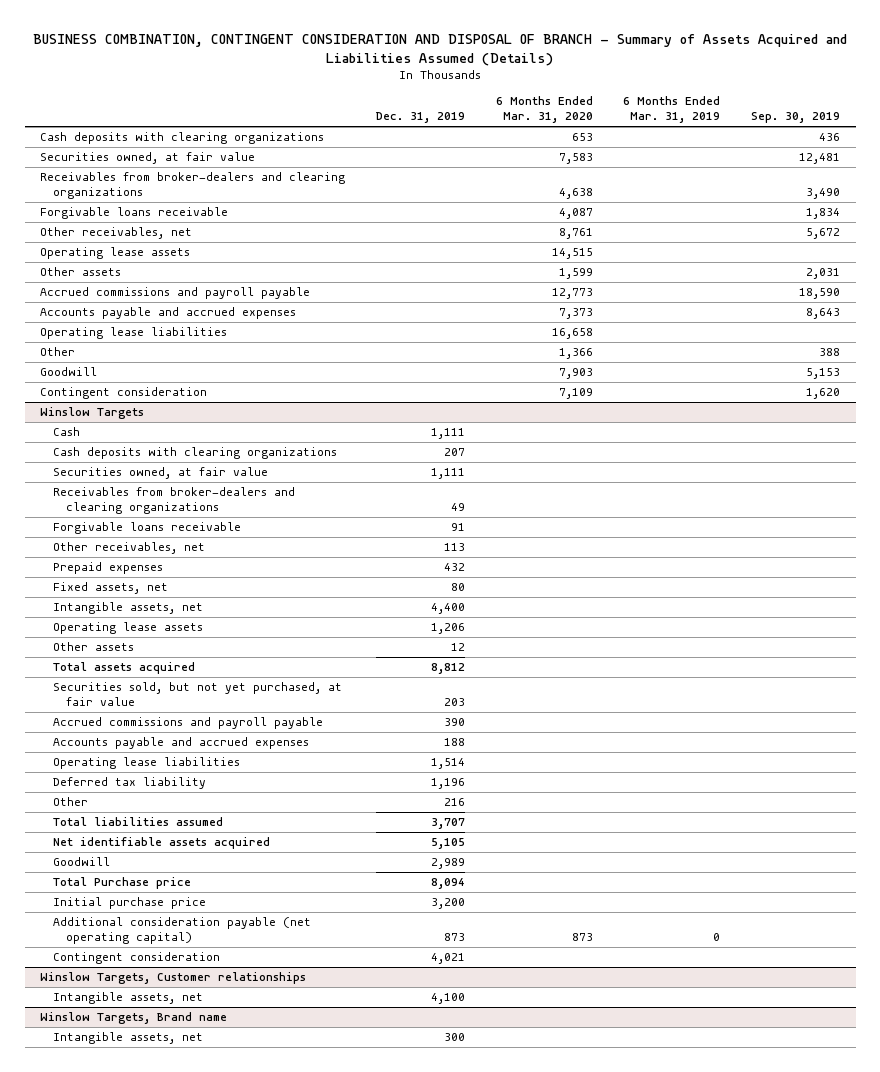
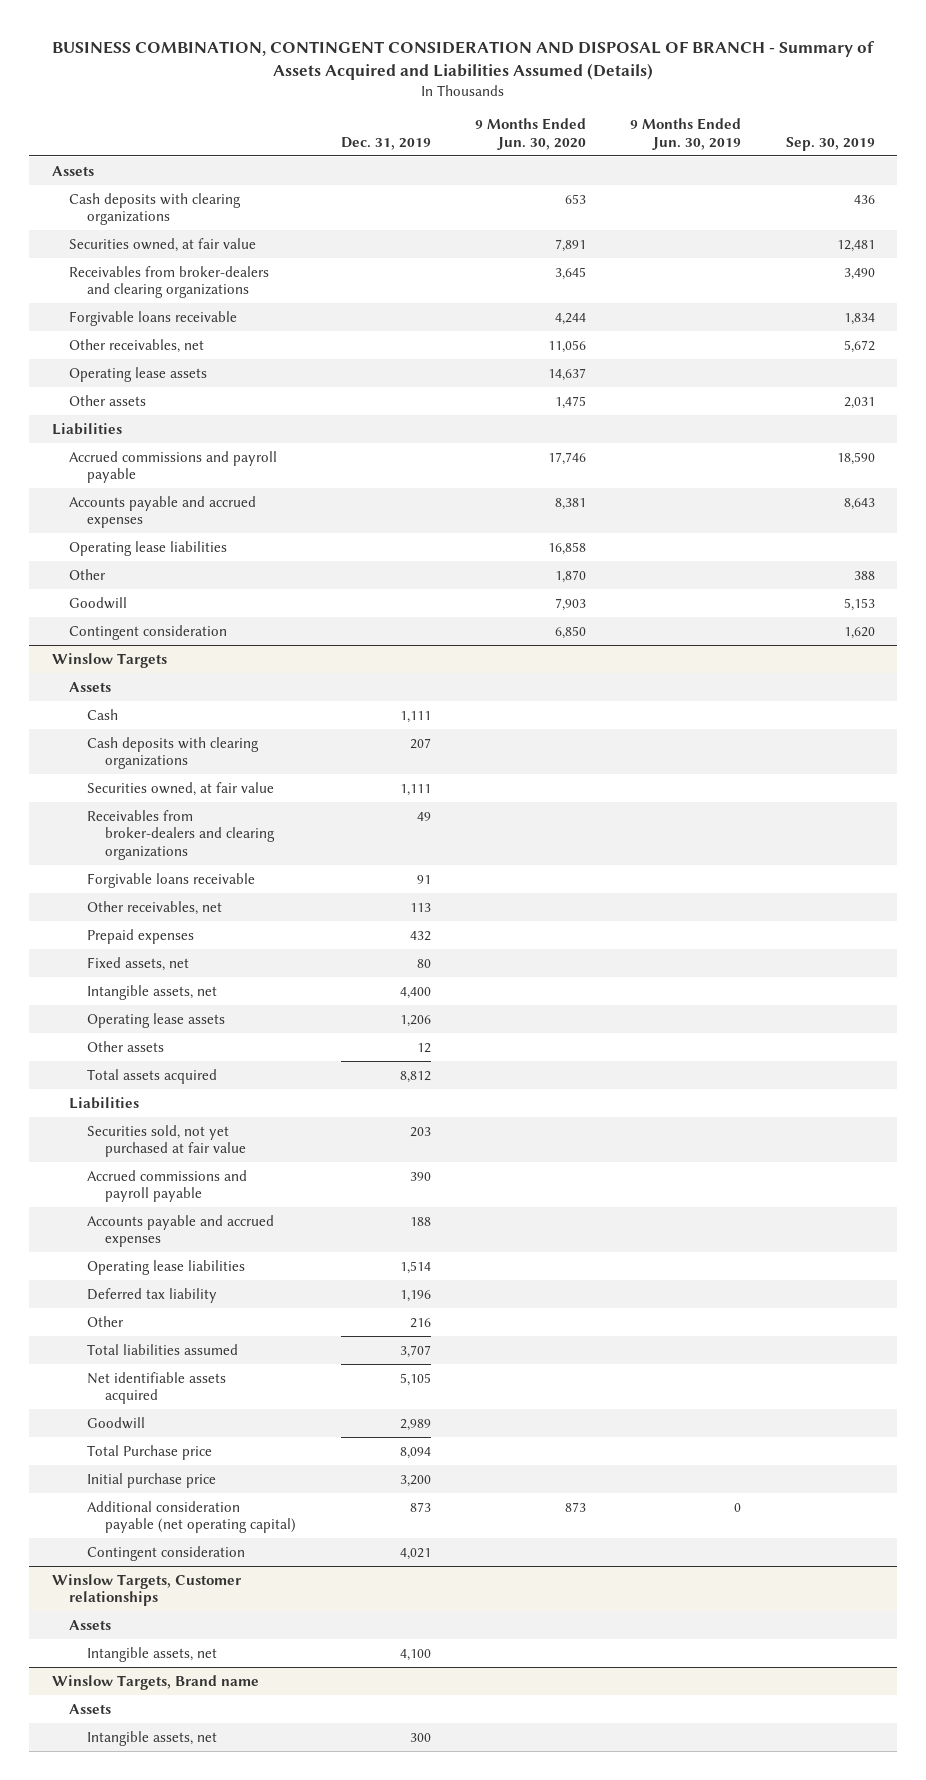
[495,96,593,124] 6 Months Ended Mar. 31, 2020 -> none
[623,96,721,124] 6 Months Ended Mar. 31, 2019 -> none
none -> [474,118,586,150] 9 Months Ended Jun. 30, 2020
none -> [630,118,742,150] 9 Months Ended Jun. 30, 2019
none -> [51,165,94,176] Assets
none -> [51,422,122,435] Liabilities
none -> [69,681,112,692] Assets
none -> [69,1096,140,1109] Liabilities
[53,682,343,707] Securities sold, but not yet purchased, at fair value -> [87,1124,247,1158] Securities sold, not yet purchased at fair value
none -> [69,1619,112,1630] Assets
none -> [69,1703,112,1714] Assets

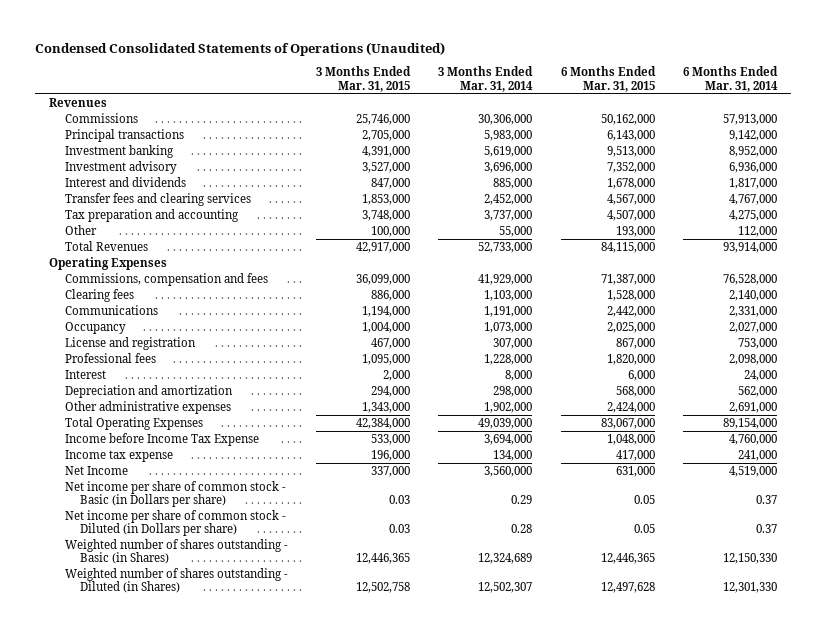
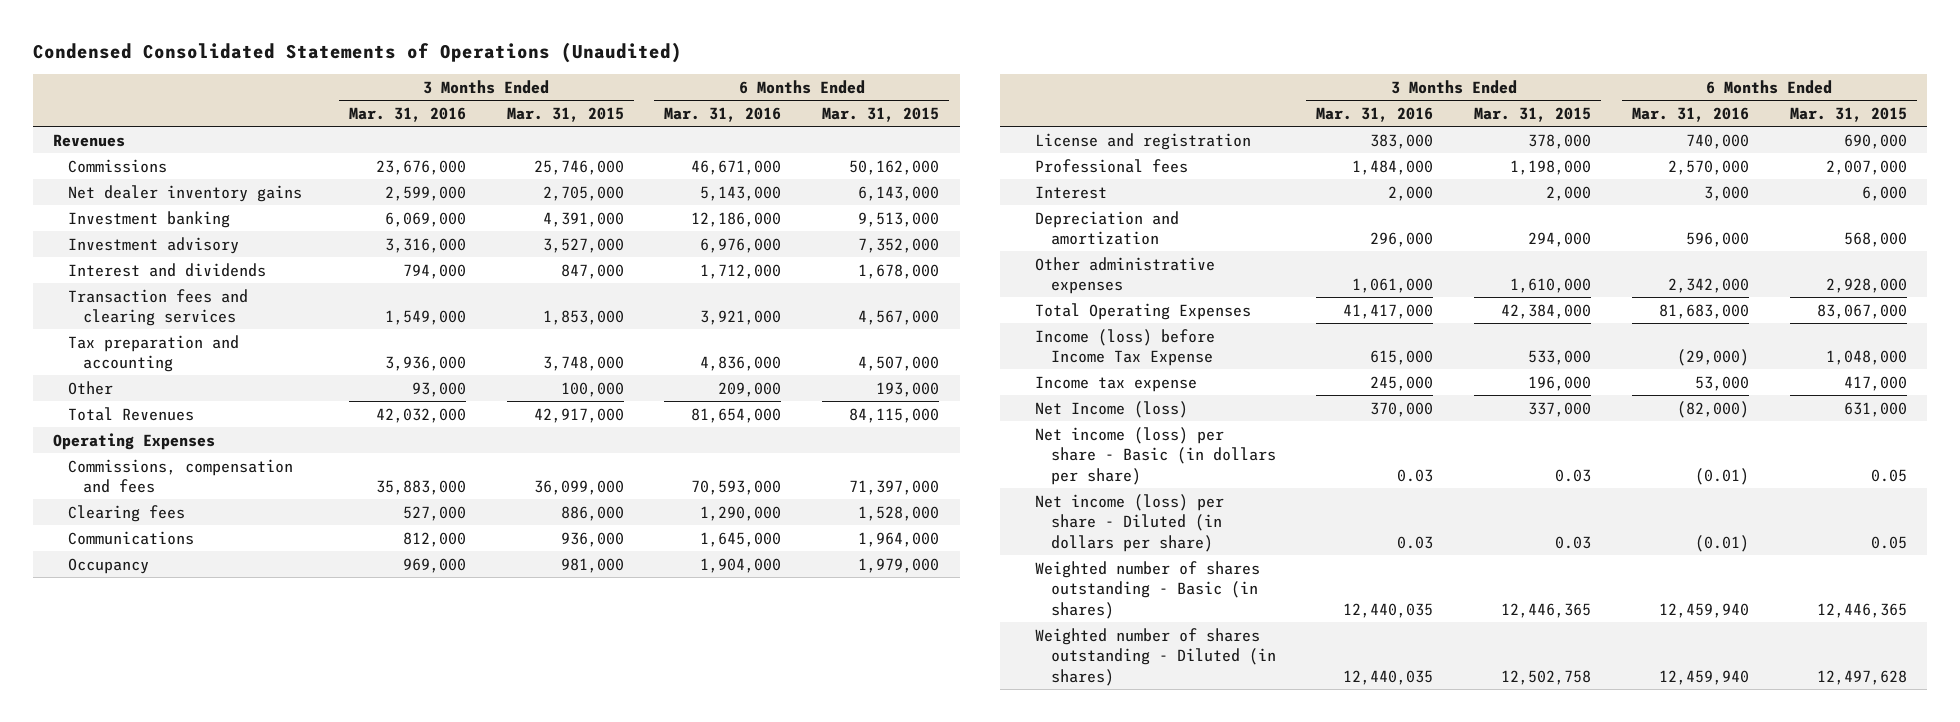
[438,66,534,92] 3 Months Ended Mar. 31, 2014 -> none
[683,66,779,92] 6 Months Ended Mar. 31, 2014 -> none
none -> [348,106,466,122] Mar. 31, 2016
none -> [664,106,782,122] Mar. 31, 2016
[64,129,184,143] Principal transactions -> [68,184,303,202] Net dealer inventory gains
[64,193,251,207] Transfer fees and clearing services -> [68,288,249,327] Transaction fees and clearing services
[600,274,655,286] 71,387,000 -> [849,480,940,496] 71,397,000
[362,306,411,318] 1,194,000 -> [560,531,624,547] 936,000
[606,306,655,318] 2,442,000 -> [858,531,940,547] 1,964,000
[362,322,411,334] 1,004,000 -> [560,557,624,573] 981,000
[606,322,655,334] 2,025,000 -> [858,557,940,573] 1,979,000
[371,338,411,350] 467,000 -> [1528,133,1592,149] 378,000
[615,338,655,350] 867,000 -> [1843,133,1907,149] 690,000
[362,354,411,366] 1,095,000 -> [1510,159,1592,175] 1,198,000
[606,354,655,366] 1,820,000 -> [1825,159,1907,175] 2,007,000
[362,402,411,414] 1,343,000 -> [1510,278,1592,294] 1,610,000
[606,402,655,414] 2,424,000 -> [1825,278,1907,294] 2,928,000
[64,433,259,447] Income before Income Tax Expense -> [1035,328,1216,367] Income (loss) before Income Tax Expense
[64,466,128,476] Net Income -> [1035,400,1189,418] Net Income (loss)
[64,481,286,508] Net income per share of common stock - Basic (in Dollars per share) -> [1035,426,1276,485] Net income (loss) per share - Basic (in dollars per share)
[64,510,286,537] Net income per share of common stock - Diluted (in Dollars per share) -> [1035,493,1225,552] Net income (loss) per share - Diluted (in dollars per share)
[64,539,288,565] Weighted number of shares outstanding - Basic (in Shares) -> [1035,560,1261,619] Weighted number of shares outstanding - Basic (in shares)
[64,568,288,594] Weighted number of shares outstanding - Diluted (in Shares) -> [1035,627,1276,686] Weighted number of shares outstanding - Diluted (in shares)

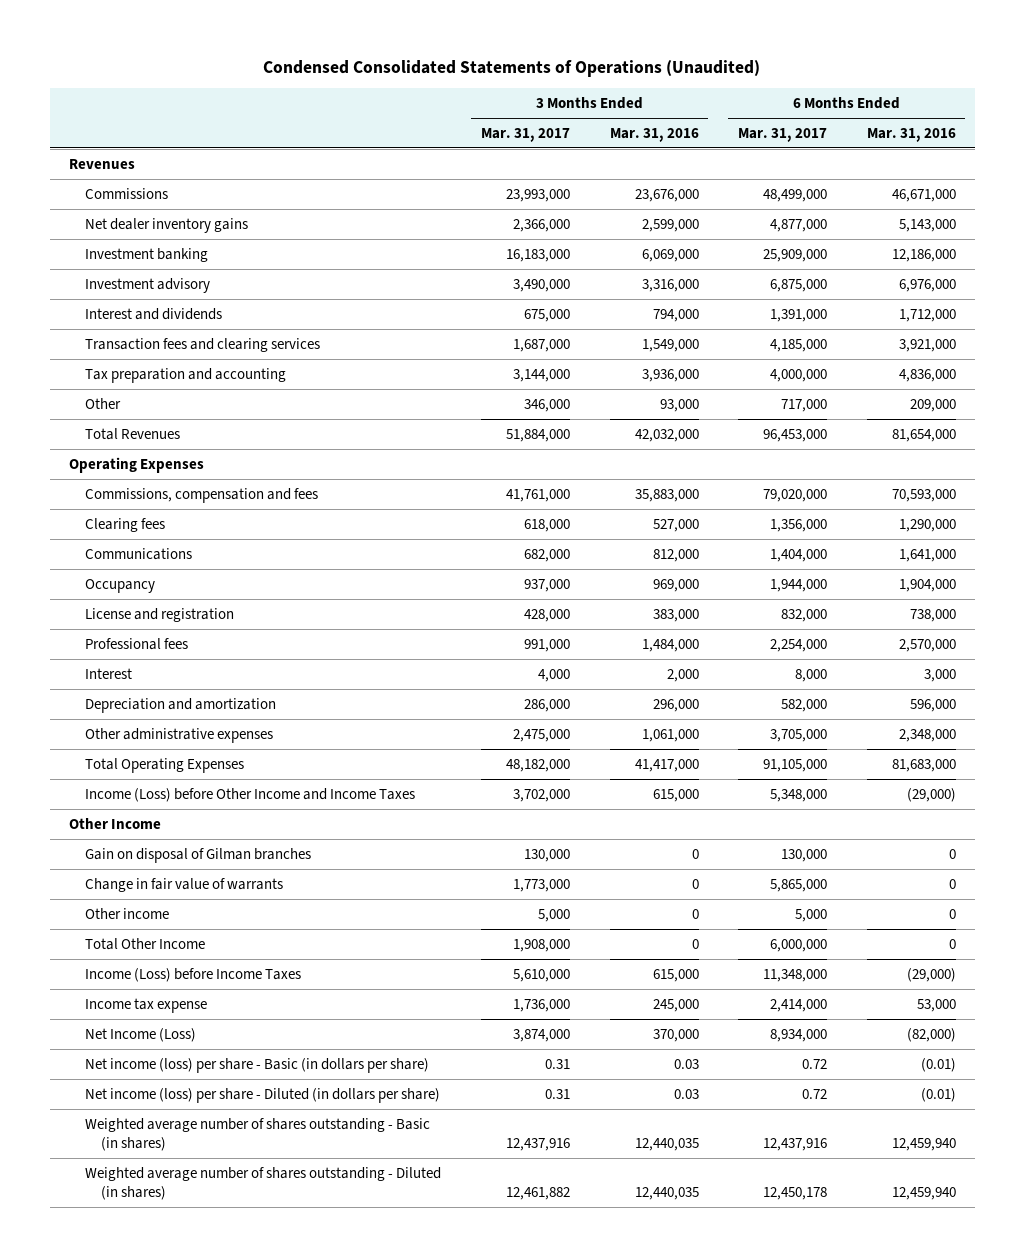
[506,106,624,122] Mar. 31, 2015 -> none
[822,106,940,122] Mar. 31, 2015 -> none
none -> [480,127,570,142] Mar. 31, 2017
none -> [738,127,828,142] Mar. 31, 2017
[700,531,782,547] 1,645,000 -> [898,548,956,562] 1,641,000
[1685,133,1749,149] 740,000 -> [909,608,956,622] 738,000
[1667,278,1749,294] 2,342,000 -> [898,728,956,742] 2,348,000
none -> [85,787,416,802] Income (Loss) before Other Income and Income Taxes
none -> [69,817,162,829] Other Income
none -> [85,847,312,863] Gain on disposal of Gilman branches
none -> [85,877,284,892] Change in fair value of warrants
none -> [85,907,170,919] Other income
none -> [85,937,206,950] Total Other Income
[1035,328,1216,367] Income (loss) before Income Tax Expense -> [85,967,302,982] Income (Loss) before Income Taxes
[1035,400,1189,418] Net Income (loss) -> [85,1027,197,1042] Net Income (Loss)
[1035,560,1261,619] Weighted number of shares outstanding - Basic (in shares) -> [85,1117,431,1151] Weighted average number of shares outstanding - Basic (in shares)
[1035,627,1276,686] Weighted number of shares outstanding - Diluted (in shares) -> [85,1166,442,1200] Weighted average number of shares outstanding - Diluted (in shares)

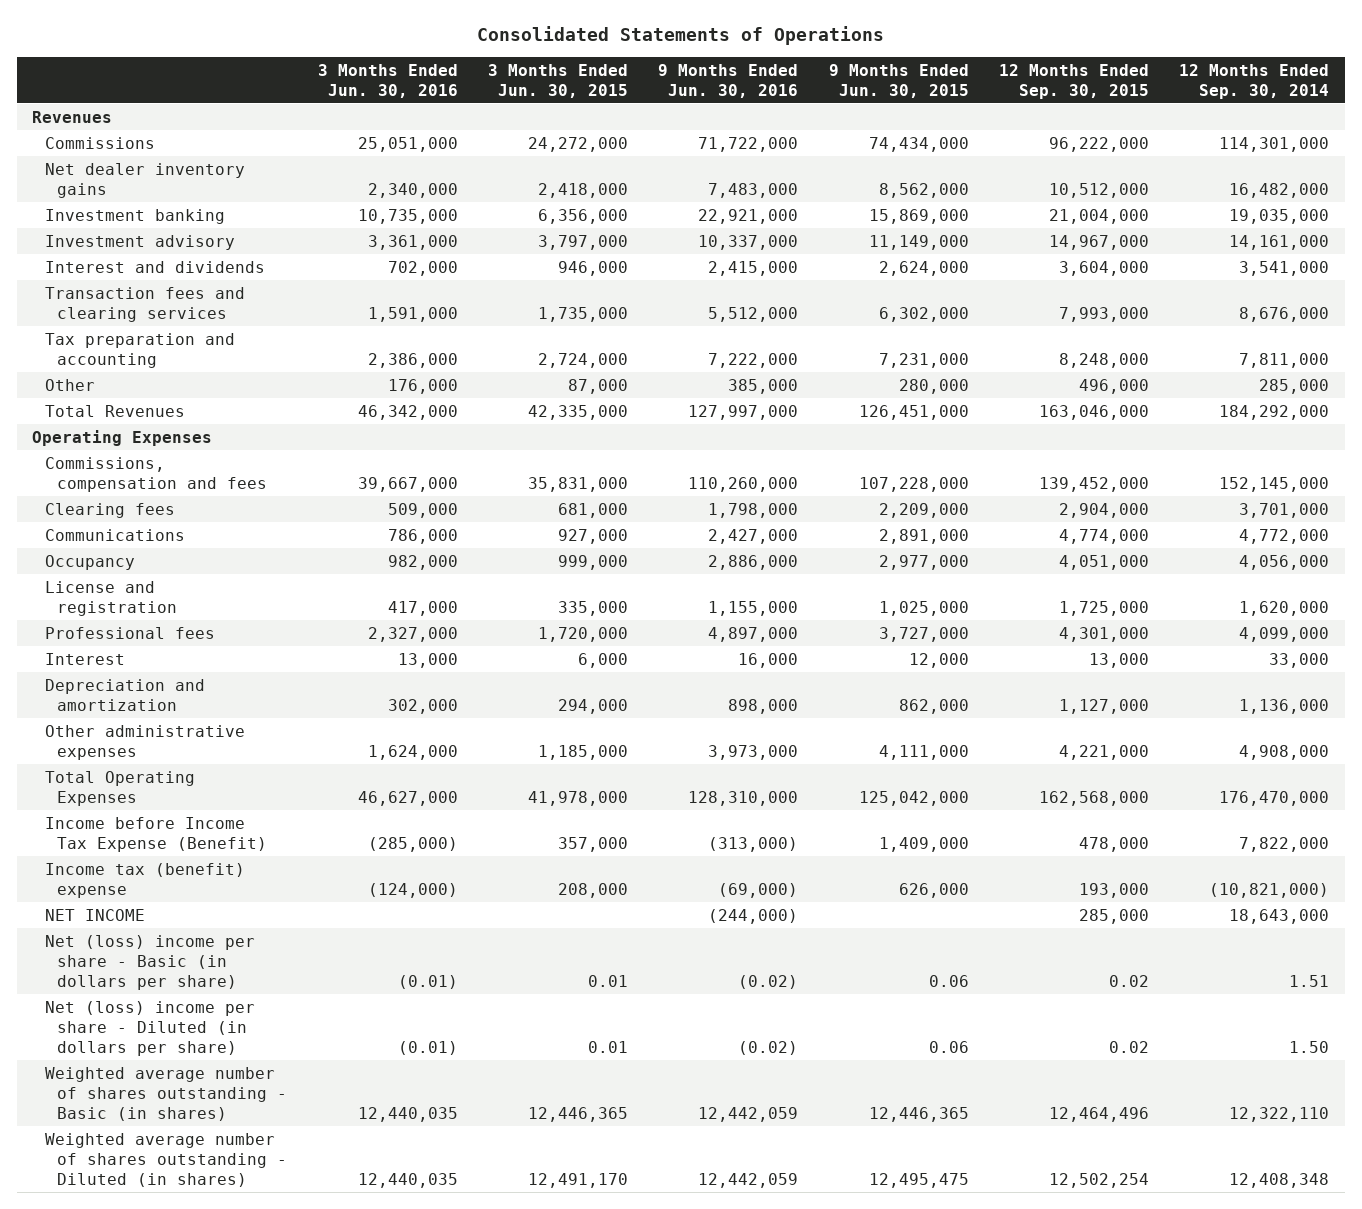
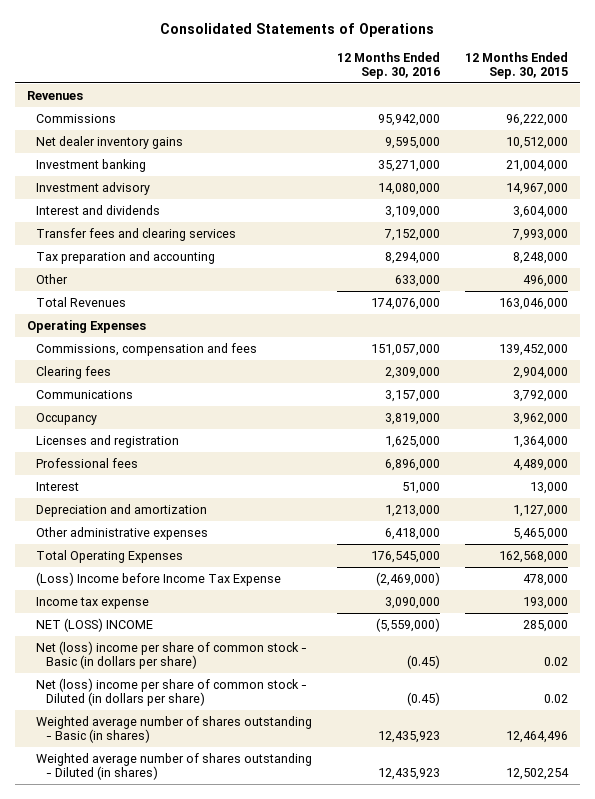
[317,63,458,98] 3 Months Ended Jun. 30, 2016 -> none
[487,63,628,98] 3 Months Ended Jun. 30, 2015 -> none
[658,63,799,98] 9 Months Ended Jun. 30, 2016 -> none
[828,63,969,98] 9 Months Ended Jun. 30, 2015 -> none
[1179,63,1330,99] 12 Months Ended Sep. 30, 2014 -> none
none -> [337,51,441,79] 12 Months Ended Sep. 30, 2016
[44,286,245,322] Transaction fees and clearing services -> [36,227,237,241] Transfer fees and clearing services
[1059,528,1150,544] 4,774,000 -> [513,389,569,402] 3,792,000
[1059,554,1150,570] 4,051,000 -> [513,412,569,425] 3,962,000
[44,580,178,616] License and registration -> [36,434,180,448] Licenses and registration
[1059,600,1150,616] 1,725,000 -> [513,435,569,448] 1,364,000
[1059,626,1150,642] 4,301,000 -> [513,458,569,471] 4,489,000
[1059,744,1150,760] 4,221,000 -> [513,527,569,540] 5,465,000
[44,816,268,852] Income before Income Tax Expense (Benefit) -> [36,571,282,586] (Loss) Income before Income Tax Expense
[44,862,245,898] Income tax (benefit) expense -> [36,596,150,609] Income tax expense
[44,908,145,921] NET INCOME -> [36,617,154,632] NET (LOSS) INCOME
[44,934,255,990] Net (loss) income per share - Basic (in dollars per share) -> [36,640,308,669] Net (loss) income per share of common stock - Basic (in dollars per share)
[44,1000,255,1056] Net (loss) income per share - Diluted (in dollars per share) -> [36,677,308,706] Net (loss) income per share of common stock - Diluted (in dollars per share)

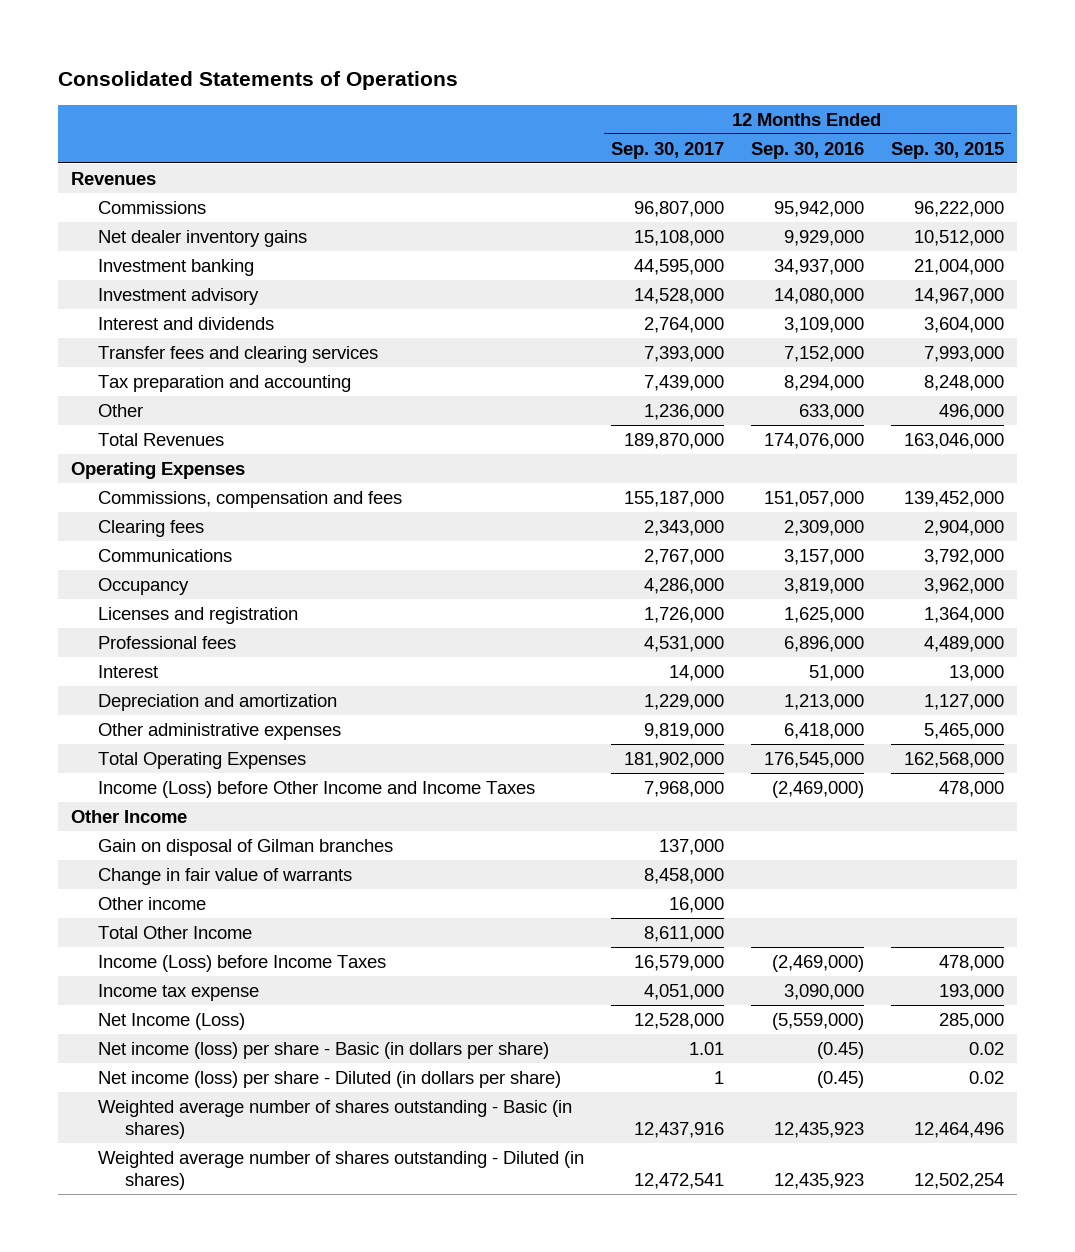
none -> [611,141,725,159] Sep. 30, 2017
[385,136,441,149] 9,595,000 -> [783,229,864,246] 9,929,000
[378,159,441,172] 35,271,000 -> [773,258,864,275] 34,937,000
none -> [98,780,536,798] Income (Loss) before Other Income and Income Taxes
none -> [71,809,188,823] Other Income
none -> [98,838,394,856] Gain on disposal of Gilman branches
none -> [98,867,353,885] Change in fair value of warrants
none -> [98,896,207,910] Other income
none -> [98,925,253,939] Total Other Income
[36,571,282,586] (Loss) Income before Income Tax Expense -> [98,954,387,972] Income (Loss) before Income Taxes
[36,617,154,632] NET (LOSS) INCOME -> [98,1012,246,1030] Net Income (Loss)
[36,640,308,669] Net (loss) income per share of common stock - Basic (in dollars per share) -> [98,1041,550,1059] Net income (loss) per share - Basic (in dollars per share)
[36,677,308,706] Net (loss) income per share of common stock - Diluted (in dollars per share) -> [98,1070,562,1088] Net income (loss) per share - Diluted (in dollars per share)

